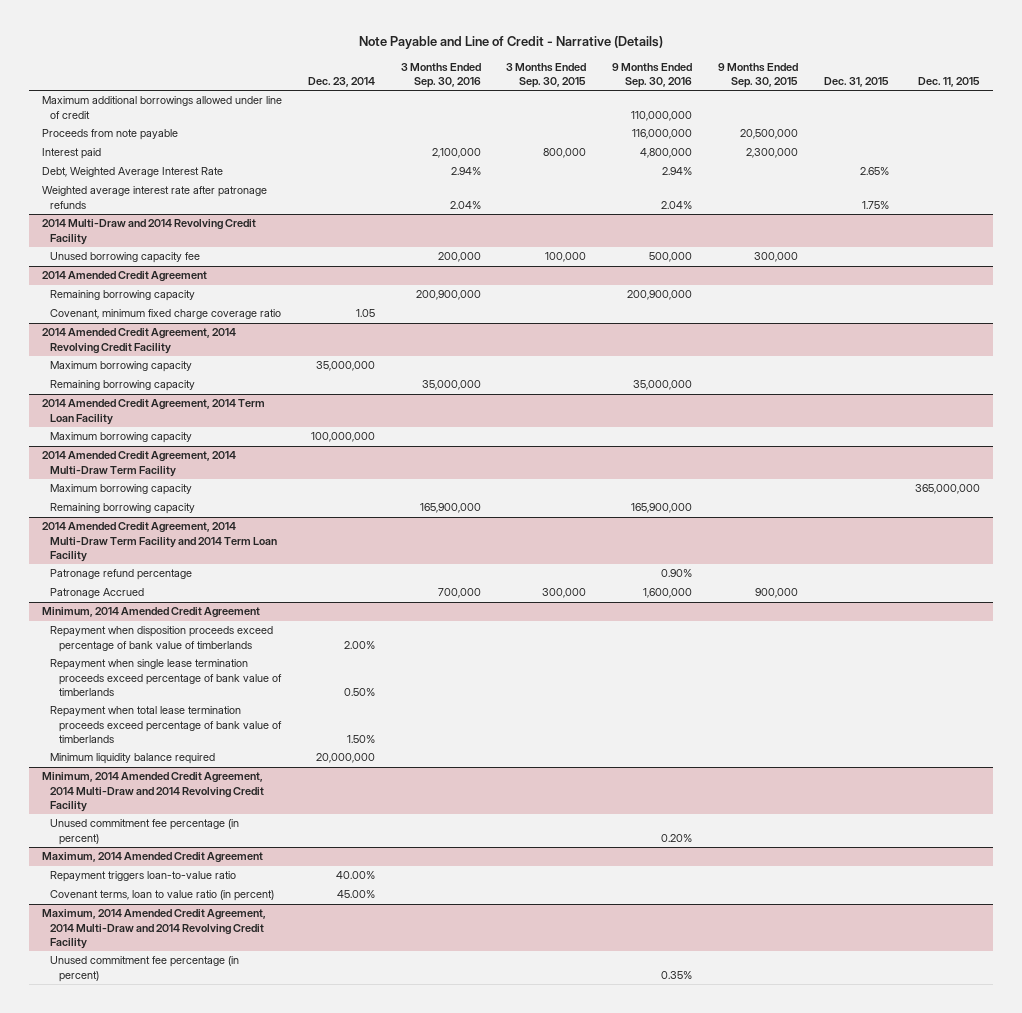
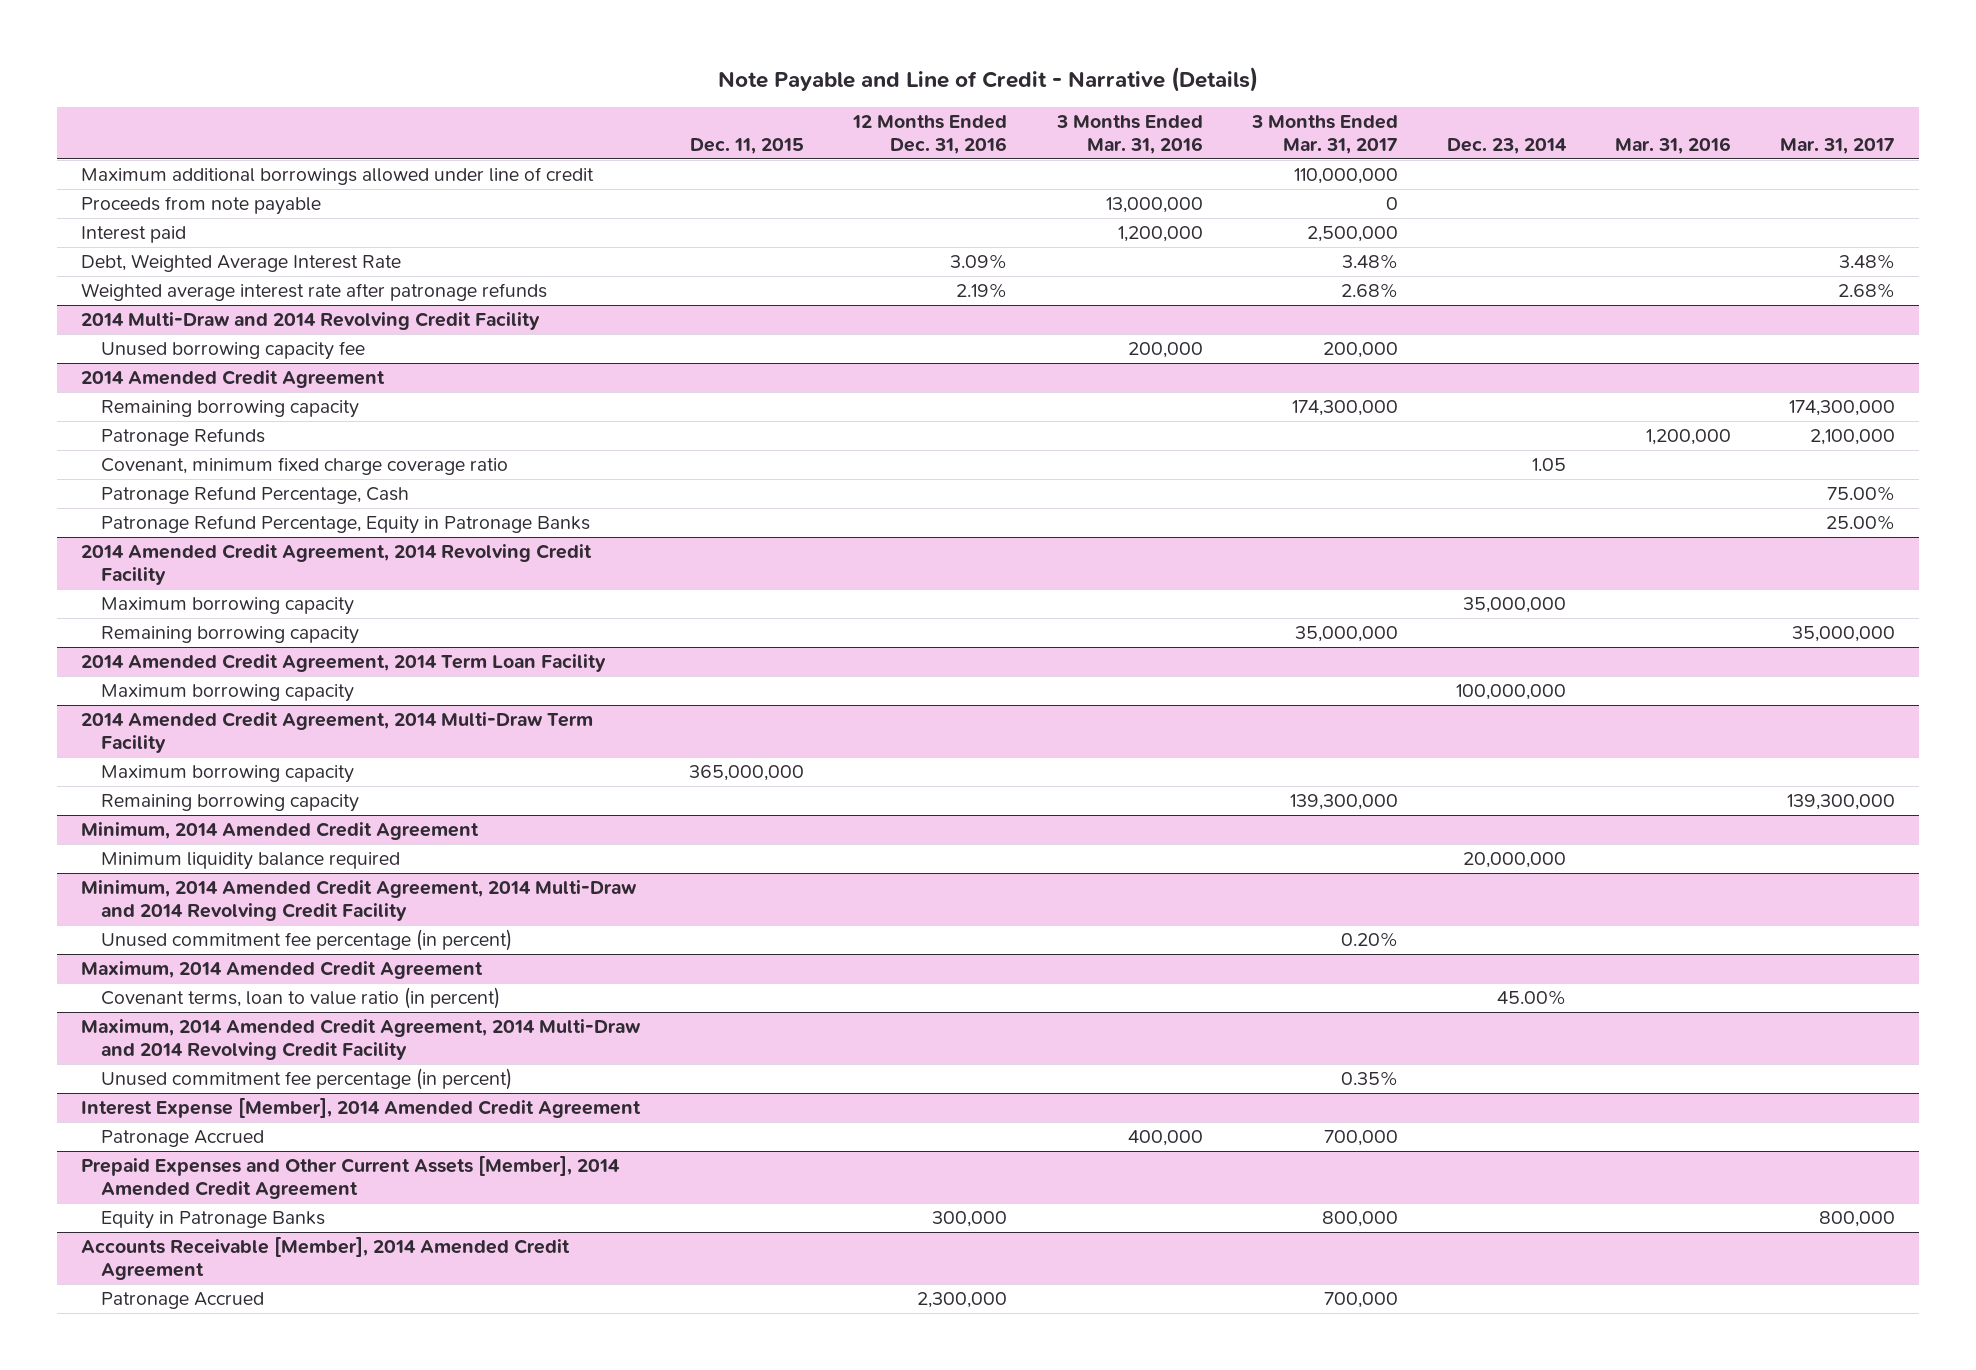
[400,62,481,88] 3 Months Ended Sep. 30, 2016 -> none
[506,62,587,88] 3 Months Ended Sep. 30, 2015 -> none
[612,62,693,88] 9 Months Ended Sep. 30, 2016 -> none
[718,62,799,88] 9 Months Ended Sep. 30, 2015 -> none
[824,76,890,87] Dec. 31, 2015 -> none
none -> [852,115,1008,154] 12 Months Ended Dec. 31, 2016
none -> [1055,115,1203,154] 3 Months Ended Mar. 31, 2016
none -> [1250,115,1398,154] 3 Months Ended Mar. 31, 2017
none -> [1614,136,1731,154] Mar. 31, 2016
none -> [1779,137,1895,154] Mar. 31, 2017
none -> [100,428,265,447] Patronage Refunds
none -> [100,486,409,505] Patronage Refund Percentage, Cash
none -> [100,515,590,535] Patronage Refund Percentage, Equity in Patronage Banks
[41,522,278,562] 2014 Amended Credit Agreement, 2014 Multi-Draw Term Facility and 2014 Term Loan Facility -> none
[50,569,193,581] Patronage refund percentage -> none
[50,588,145,599] Patronage Accrued -> none
[50,626,274,652] Repayment when disposition proceeds exceed percentage of bank value of timberlands -> none
[50,659,282,696] Repayment when single lease termination proceeds exceed percentage of bank value of timberlands -> none
[50,706,282,743] Repayment when total lease termination proceeds exceed percentage of bank value of timberlands -> none
[50,871,237,883] Repayment triggers loan-to-value ratio -> none
none -> [81,1097,642,1119] Interest Expense [Member], 2014 Amended Credit Agreement
none -> [100,1130,264,1148] Patronage Accrued
none -> [81,1155,621,1199] Prepaid Expenses and Other Current Assets [Member], 2014 Amended Credit Agreement
none -> [100,1211,325,1230] Equity in Patronage Banks
none -> [81,1236,571,1280] Accounts Receivable [Member], 2014 Amended Credit Agreement
none -> [100,1292,264,1310] Patronage Accrued

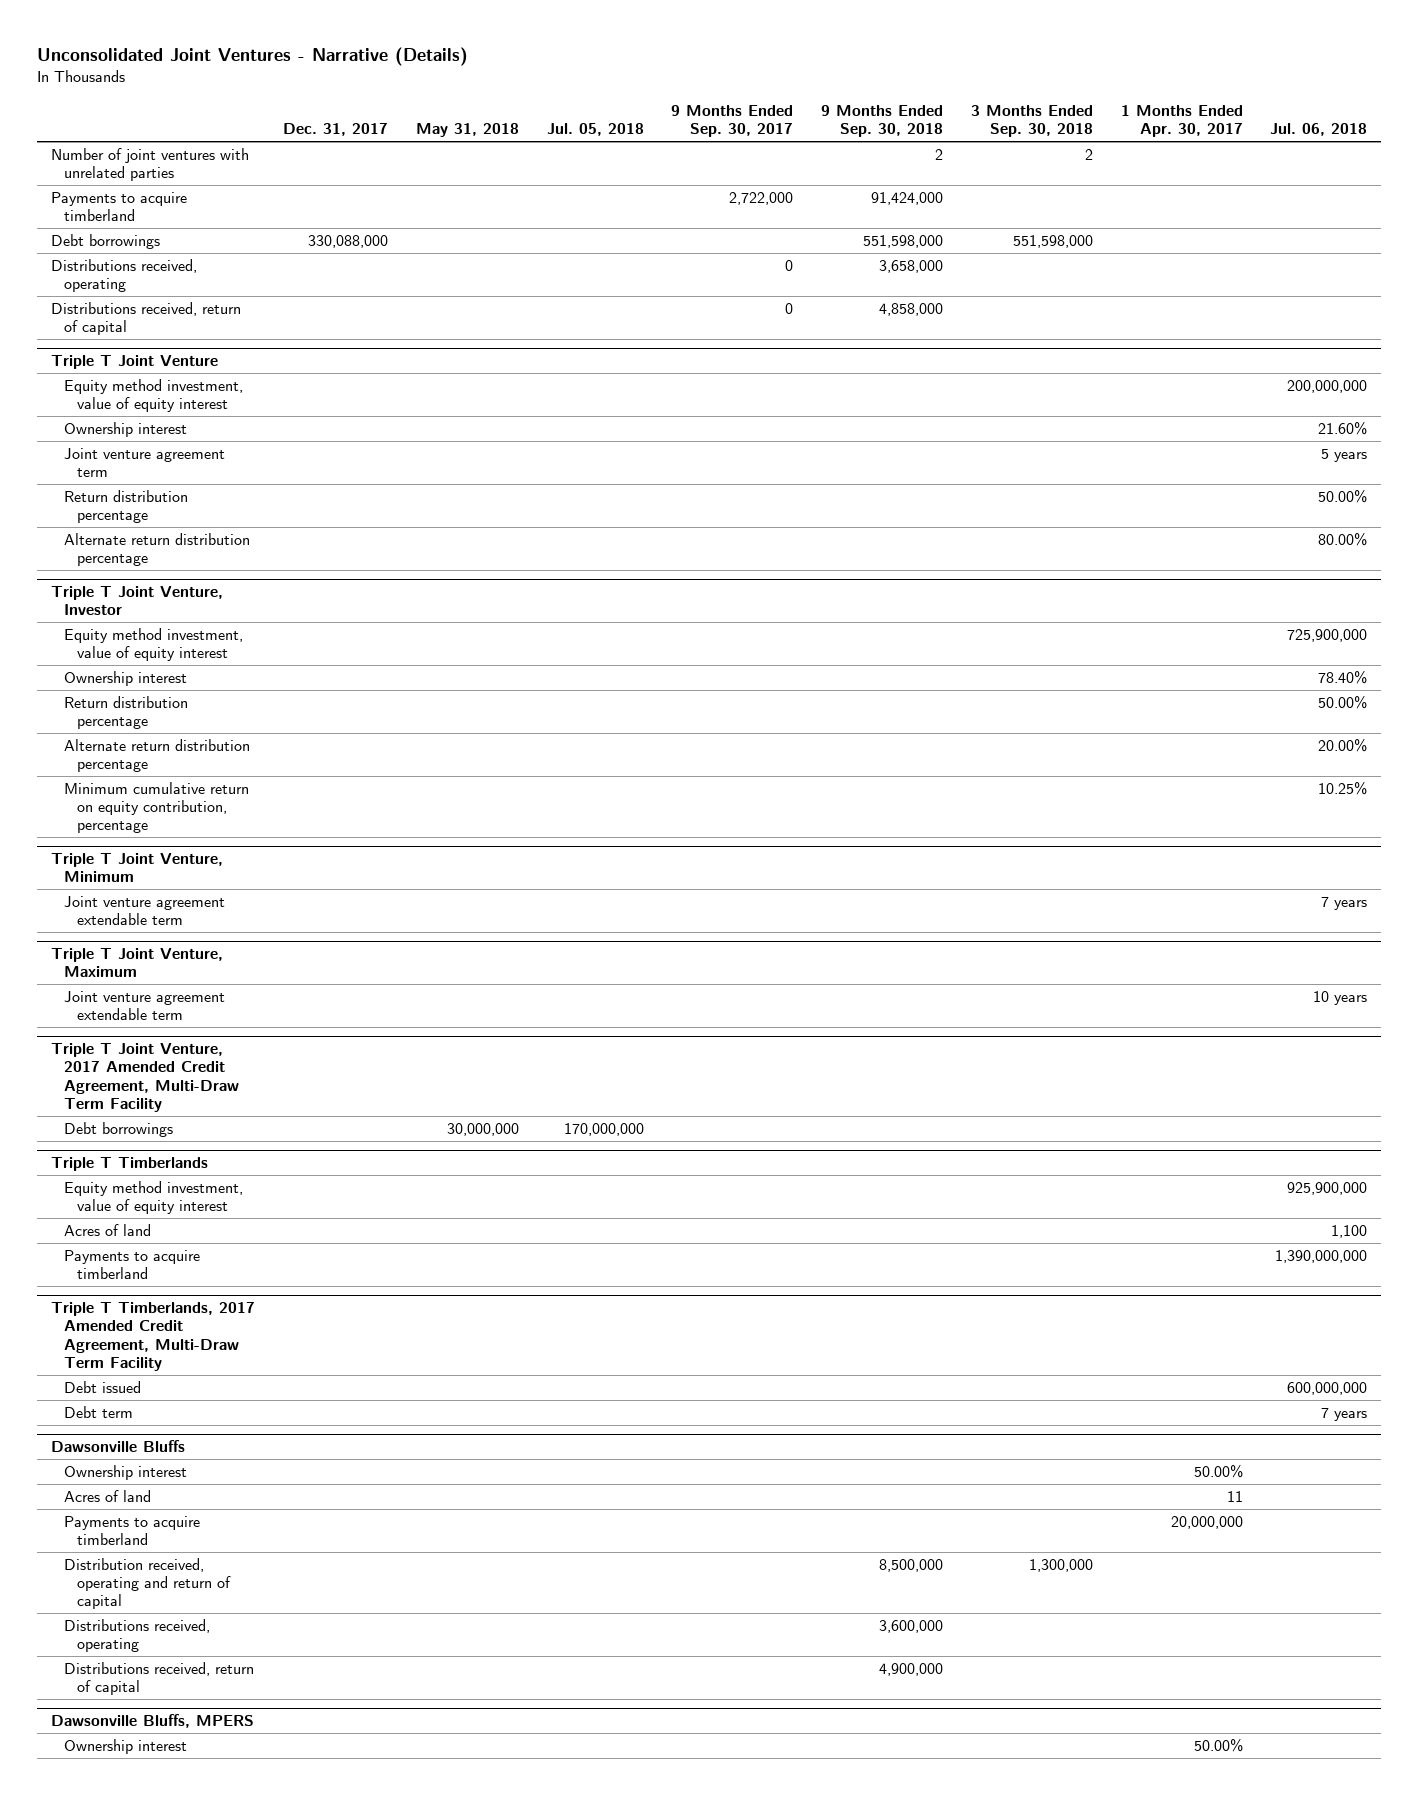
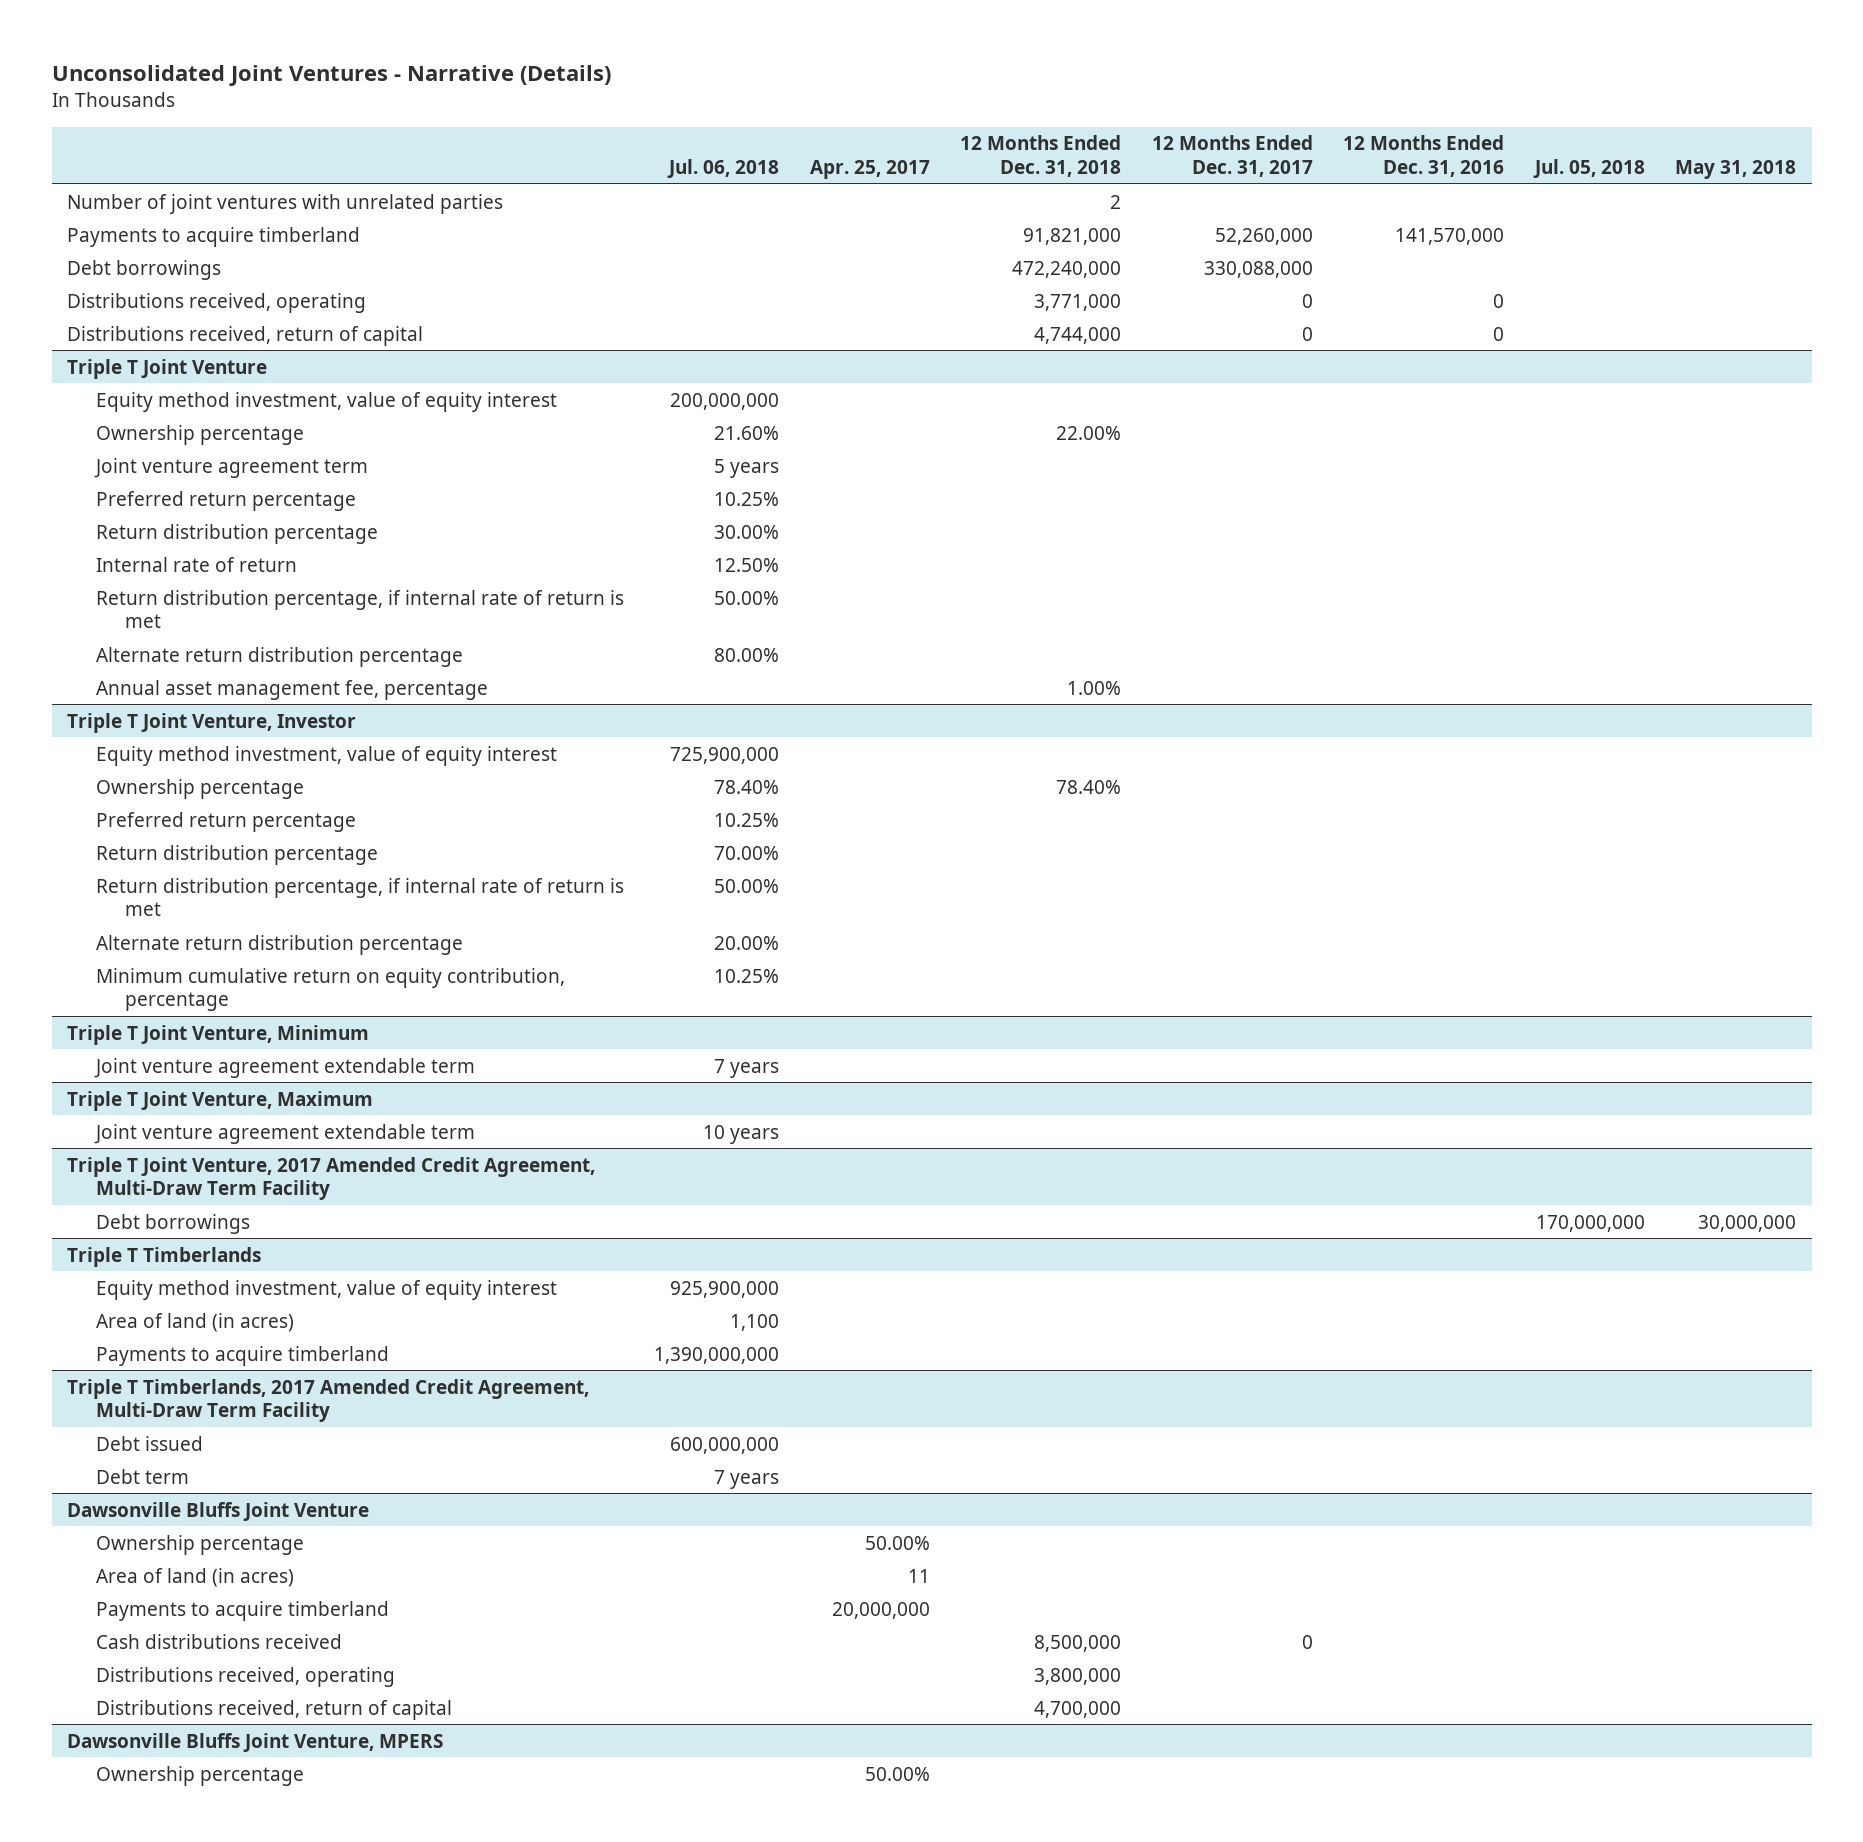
[282,123,388,137] Dec. 31, 2017 -> none
[671,104,794,138] 9 Months Ended Sep. 30, 2017 -> none
[821,104,944,138] 9 Months Ended Sep. 30, 2018 -> none
[970,104,1093,138] 3 Months Ended Sep. 30, 2018 -> none
[1120,104,1243,138] 1 Months Ended Apr. 30, 2017 -> none
none -> [809,159,930,179] Apr. 25, 2017
none -> [960,135,1122,177] 12 Months Ended Dec. 31, 2018
none -> [1151,135,1313,177] 12 Months Ended Dec. 31, 2017
none -> [1343,135,1505,177] 12 Months Ended Dec. 31, 2016
[63,421,187,437] Ownership interest -> [96,424,305,445] Ownership percentage
none -> [96,490,357,511] Preferred return percentage
[1318,488,1368,503] 50.00% -> [714,524,780,539] 30.00%
none -> [96,556,298,572] Internal rate of return
none -> [96,589,625,629] Return distribution percentage, if internal rate of return is met
none -> [96,679,489,700] Annual asset management fee, percentage
[63,670,187,686] Ownership interest -> [96,778,305,799] Ownership percentage
none -> [96,811,357,832] Preferred return percentage
[1318,694,1368,709] 50.00% -> [714,845,780,860] 70.00%
none -> [96,877,625,917] Return distribution percentage, if internal rate of return is met
[63,1223,151,1236] Acres of land -> [96,1312,295,1332] Area of land (in acres)
[51,1439,186,1452] Dawsonville Bluffs -> [66,1501,369,1521] Dawsonville Bluffs Joint Venture
[63,1464,187,1480] Ownership interest -> [96,1534,305,1555] Ownership percentage
[63,1489,151,1502] Acres of land -> [96,1567,295,1587] Area of land (in acres)
[63,1557,231,1610] Distribution received, operating and return of capital -> [96,1633,343,1649] Cash distributions received
[51,1713,255,1728] Dawsonville Bluffs, MPERS -> [66,1732,443,1752] Dawsonville Bluffs Joint Venture, MPERS
[63,1738,187,1754] Ownership interest -> [96,1765,305,1786] Ownership percentage

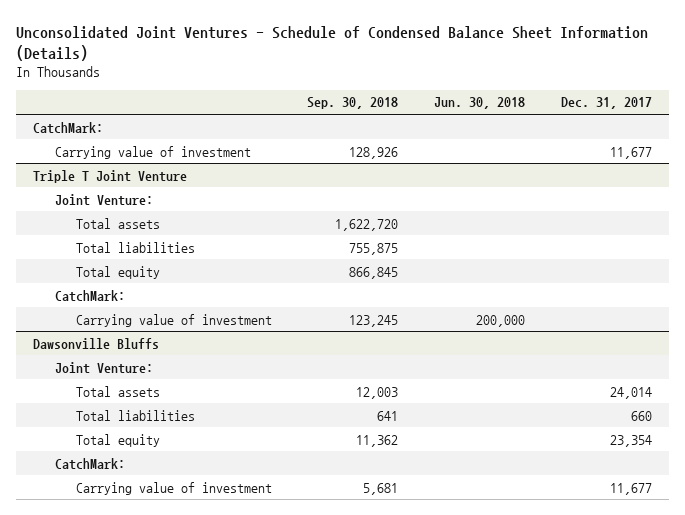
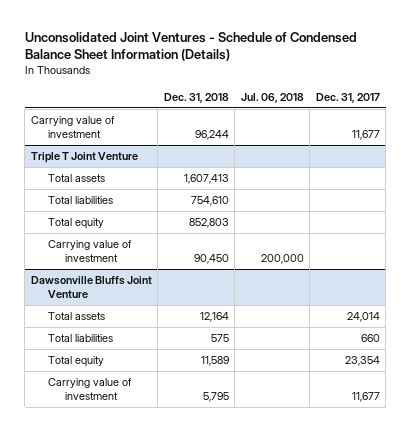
[307,97,399,110] Sep. 30, 2018 -> none
[433,97,525,110] Jun. 30, 2018 -> none
none -> [163,92,229,103] Dec. 31, 2018
none -> [240,92,304,103] Jul. 06, 2018
[33,121,104,134] CatchMark: -> none
[54,193,153,206] Joint Venture: -> none
[54,289,125,302] CatchMark: -> none
[54,361,153,374] Joint Venture: -> none
[33,337,160,349] Dawsonville Bluffs -> [30,276,152,298] Dawsonville Bluffs Joint Venture
[54,457,125,470] CatchMark: -> none

